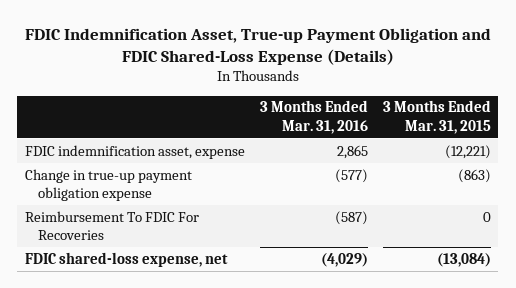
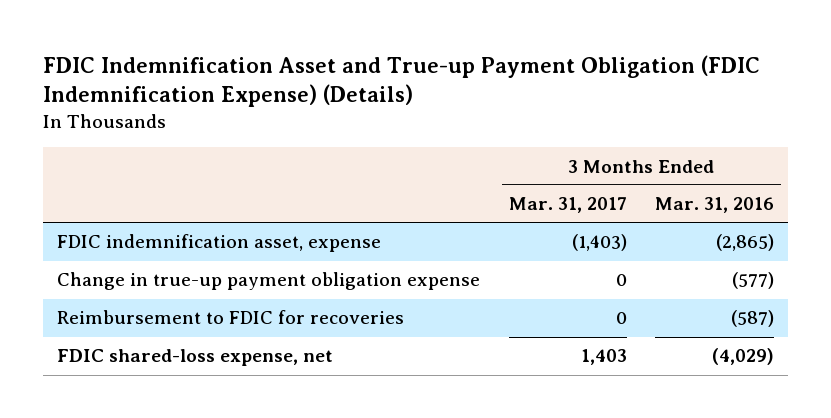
[24,27,491,65] FDIC Indemnification Asset, True-up Payment Obligation and FDIC Shared-Loss Expense (Details) -> [43,54,761,108] FDIC Indemnification Asset and True-up Payment Obligation (FDIC Indemnification Expense) (Details)
[382,100,491,134] 3 Months Ended Mar. 31, 2015 -> none
none -> [508,197,627,214] Mar. 31, 2017
[336,144,368,159] 2,865 -> [715,234,774,252] (2,865)
[24,210,199,241] Reimbursement To FDIC For Recoveries -> [57,310,405,325] Reimbursement to FDIC for recoveries

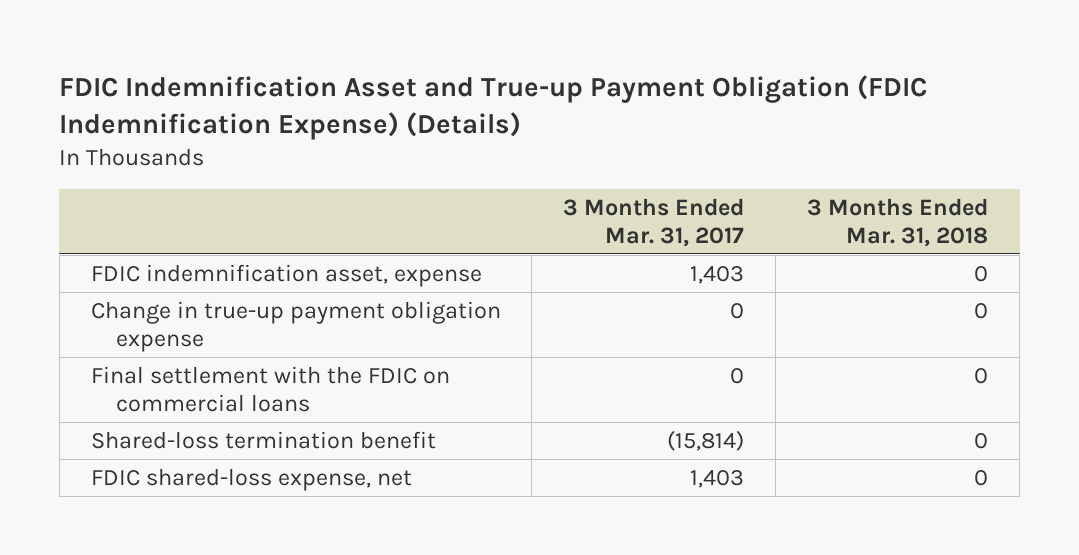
[654,197,774,214] Mar. 31, 2016 -> none
none -> [807,197,989,247] 3 Months Ended Mar. 31, 2018
[571,234,627,252] (1,403) -> [690,266,745,285] 1,403
[57,310,405,325] Reimbursement to FDIC for recoveries -> none
none -> [90,366,450,412] Final settlement with the FDIC on commercial loans
none -> [90,431,436,450] Shared-loss termination benefit

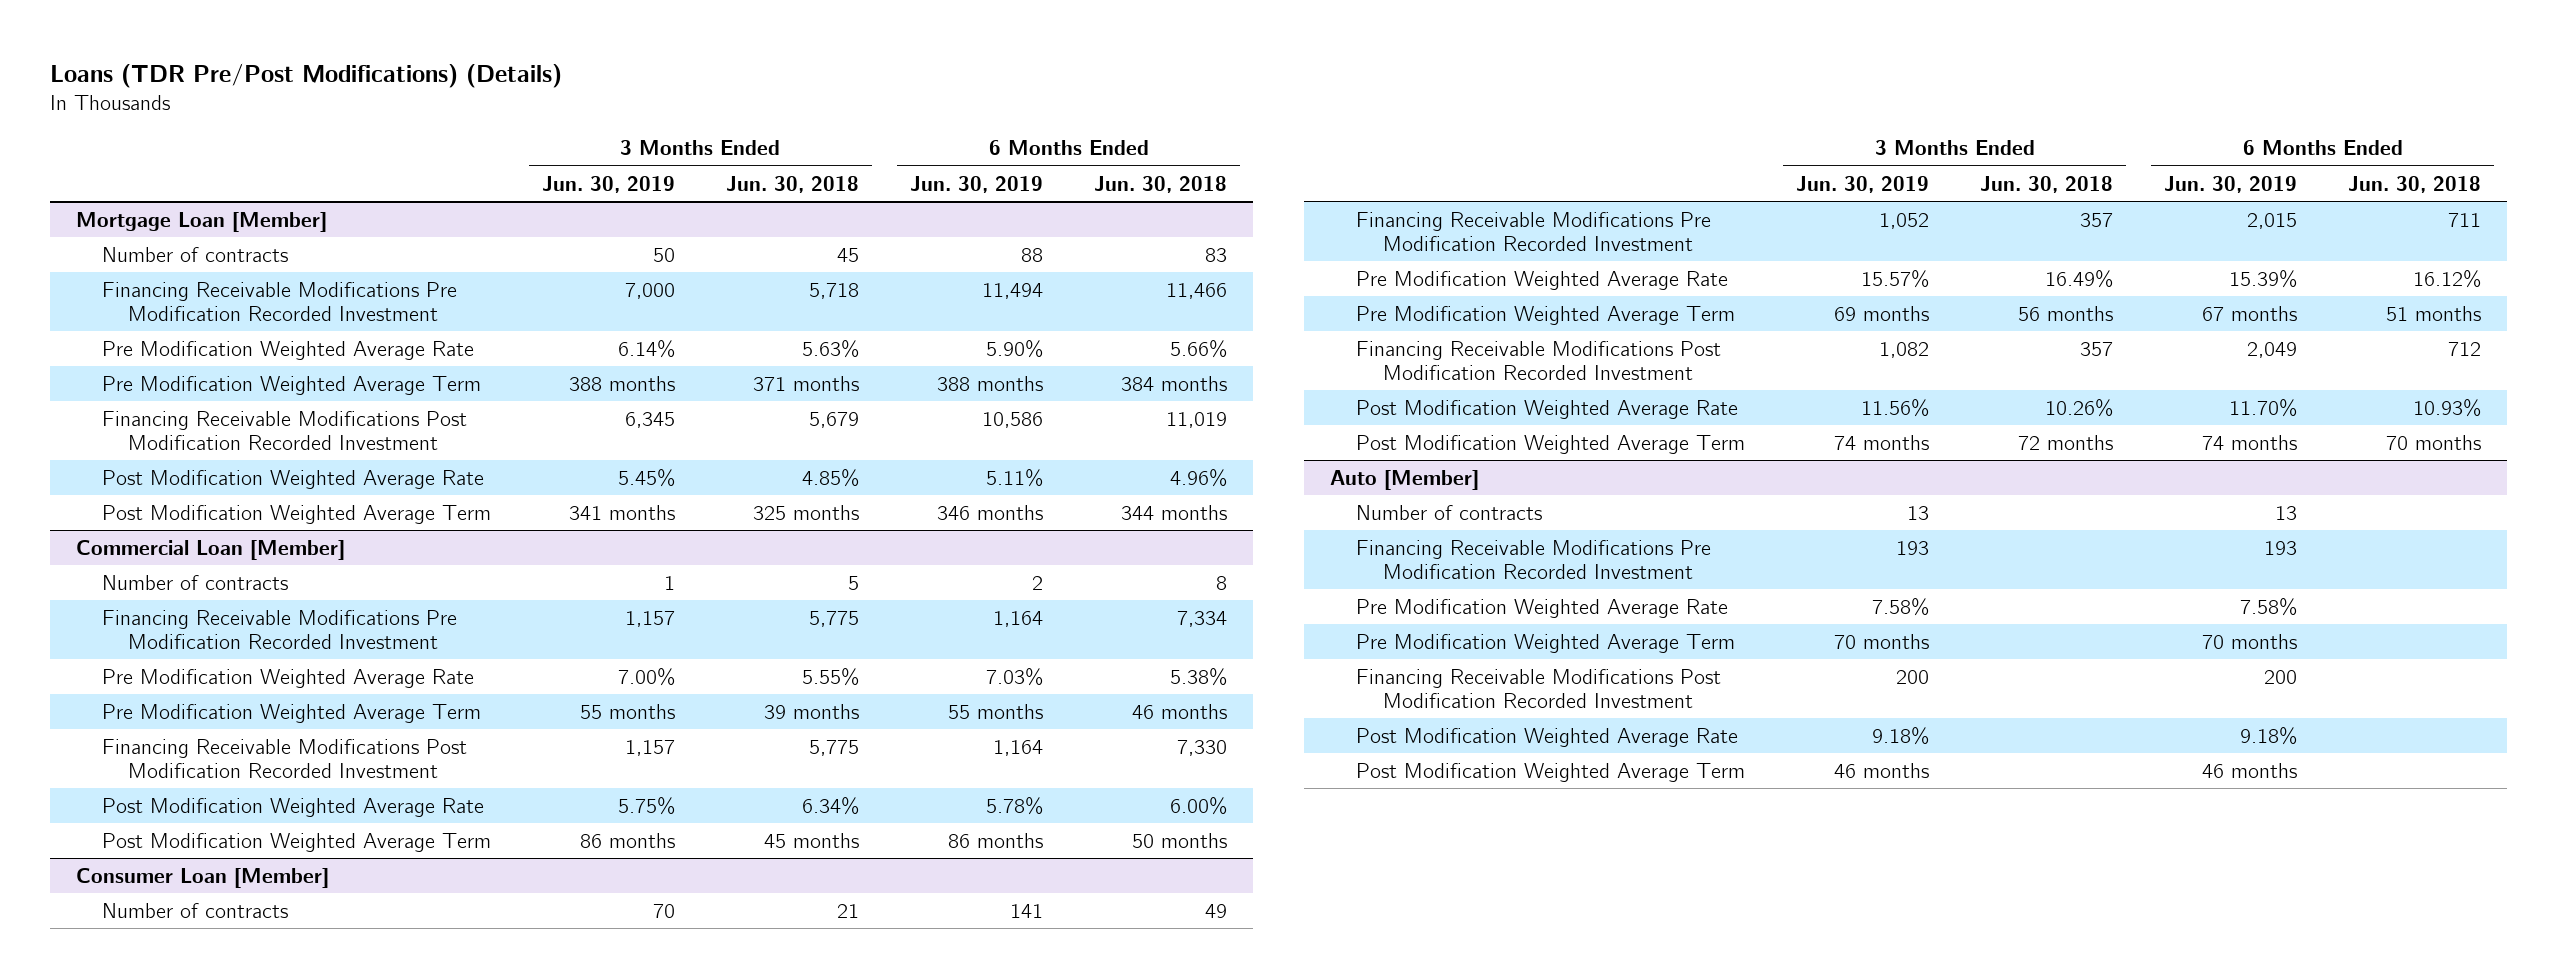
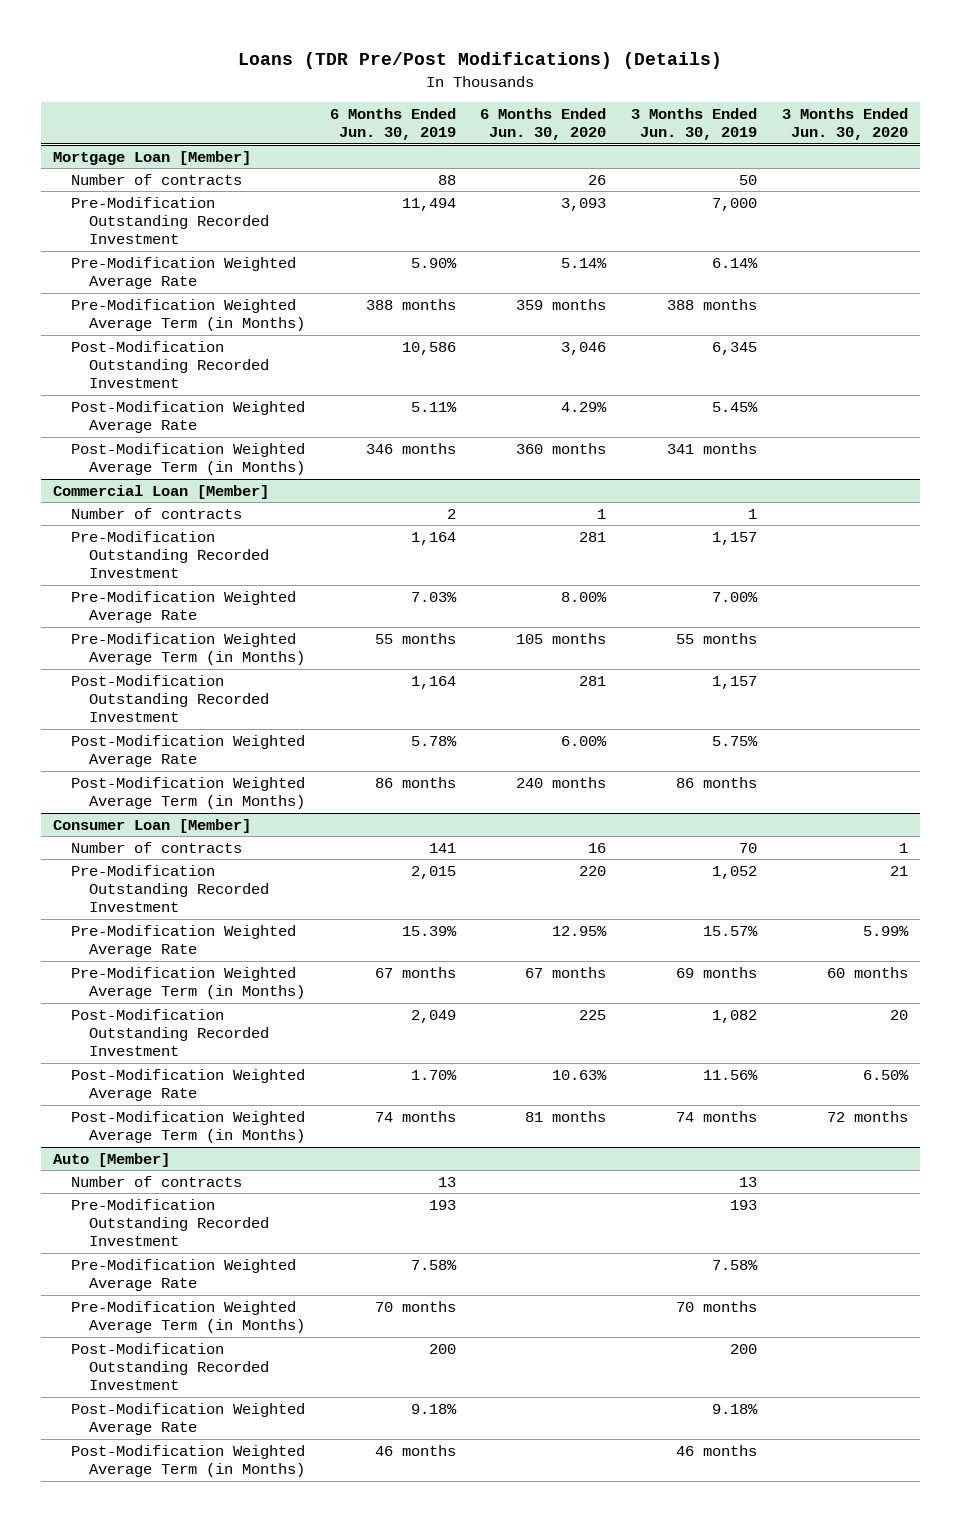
[726,175,860,193] Jun. 30, 2018 -> none
[1094,175,1228,193] Jun. 30, 2018 -> none
none -> [480,108,607,141] 6 Months Ended Jun. 30, 2020
none -> [781,108,908,141] 3 Months Ended Jun. 30, 2020
[101,281,457,321] Financing Receivable Modifications Pre Modification Recorded Investment -> [70,196,269,245] Pre-Modification Outstanding Recorded Investment
[101,340,474,360] Pre Modification Weighted Average Rate -> [70,256,296,290] Pre-Modification Weighted Average Rate
[101,375,481,395] Pre Modification Weighted Average Term -> [70,298,305,332] Pre-Modification Weighted Average Term (in Months)
[101,410,467,450] Financing Receivable Modifications Post Modification Recorded Investment -> [70,340,269,389] Post-Modification Outstanding Recorded Investment
[101,469,484,489] Post Modification Weighted Average Rate -> [70,400,305,434] Post-Modification Weighted Average Rate
[101,504,491,524] Post Modification Weighted Average Term -> [70,442,305,476] Post-Modification Weighted Average Term (in Months)
[101,609,457,649] Financing Receivable Modifications Pre Modification Recorded Investment -> [70,530,269,579] Pre-Modification Outstanding Recorded Investment
[101,668,474,688] Pre Modification Weighted Average Rate -> [70,590,296,624] Pre-Modification Weighted Average Rate
[101,703,481,723] Pre Modification Weighted Average Term -> [70,632,305,666] Pre-Modification Weighted Average Term (in Months)
[101,738,467,778] Financing Receivable Modifications Post Modification Recorded Investment -> [70,674,269,723] Post-Modification Outstanding Recorded Investment
[101,797,484,817] Post Modification Weighted Average Rate -> [70,734,305,768] Post-Modification Weighted Average Rate
[101,832,491,852] Post Modification Weighted Average Term -> [70,776,305,810] Post-Modification Weighted Average Term (in Months)
[1356,211,1712,251] Financing Receivable Modifications Pre Modification Recorded Investment -> [70,864,269,913] Pre-Modification Outstanding Recorded Investment
[1356,270,1729,290] Pre Modification Weighted Average Rate -> [70,924,296,958] Pre-Modification Weighted Average Rate
[1356,305,1736,325] Pre Modification Weighted Average Term -> [70,966,305,1000] Pre-Modification Weighted Average Term (in Months)
[1356,340,1722,380] Financing Receivable Modifications Post Modification Recorded Investment -> [70,1008,269,1057] Post-Modification Outstanding Recorded Investment
[1356,399,1739,419] Post Modification Weighted Average Rate -> [70,1068,305,1102] Post-Modification Weighted Average Rate
[2229,398,2298,417] 11.70% -> [410,1069,457,1080] 1.70%
[1356,434,1746,454] Post Modification Weighted Average Term -> [70,1110,305,1144] Post-Modification Weighted Average Term (in Months)
[1356,539,1712,579] Financing Receivable Modifications Pre Modification Recorded Investment -> [70,1198,269,1247] Pre-Modification Outstanding Recorded Investment
[1356,598,1729,618] Pre Modification Weighted Average Rate -> [70,1258,296,1292] Pre-Modification Weighted Average Rate
[1356,633,1736,653] Pre Modification Weighted Average Term -> [70,1300,305,1334] Pre-Modification Weighted Average Term (in Months)
[1356,668,1722,708] Financing Receivable Modifications Post Modification Recorded Investment -> [70,1342,269,1391] Post-Modification Outstanding Recorded Investment
[1356,727,1739,747] Post Modification Weighted Average Rate -> [70,1402,305,1436] Post-Modification Weighted Average Rate
[1356,762,1746,782] Post Modification Weighted Average Term -> [70,1444,305,1478] Post-Modification Weighted Average Term (in Months)

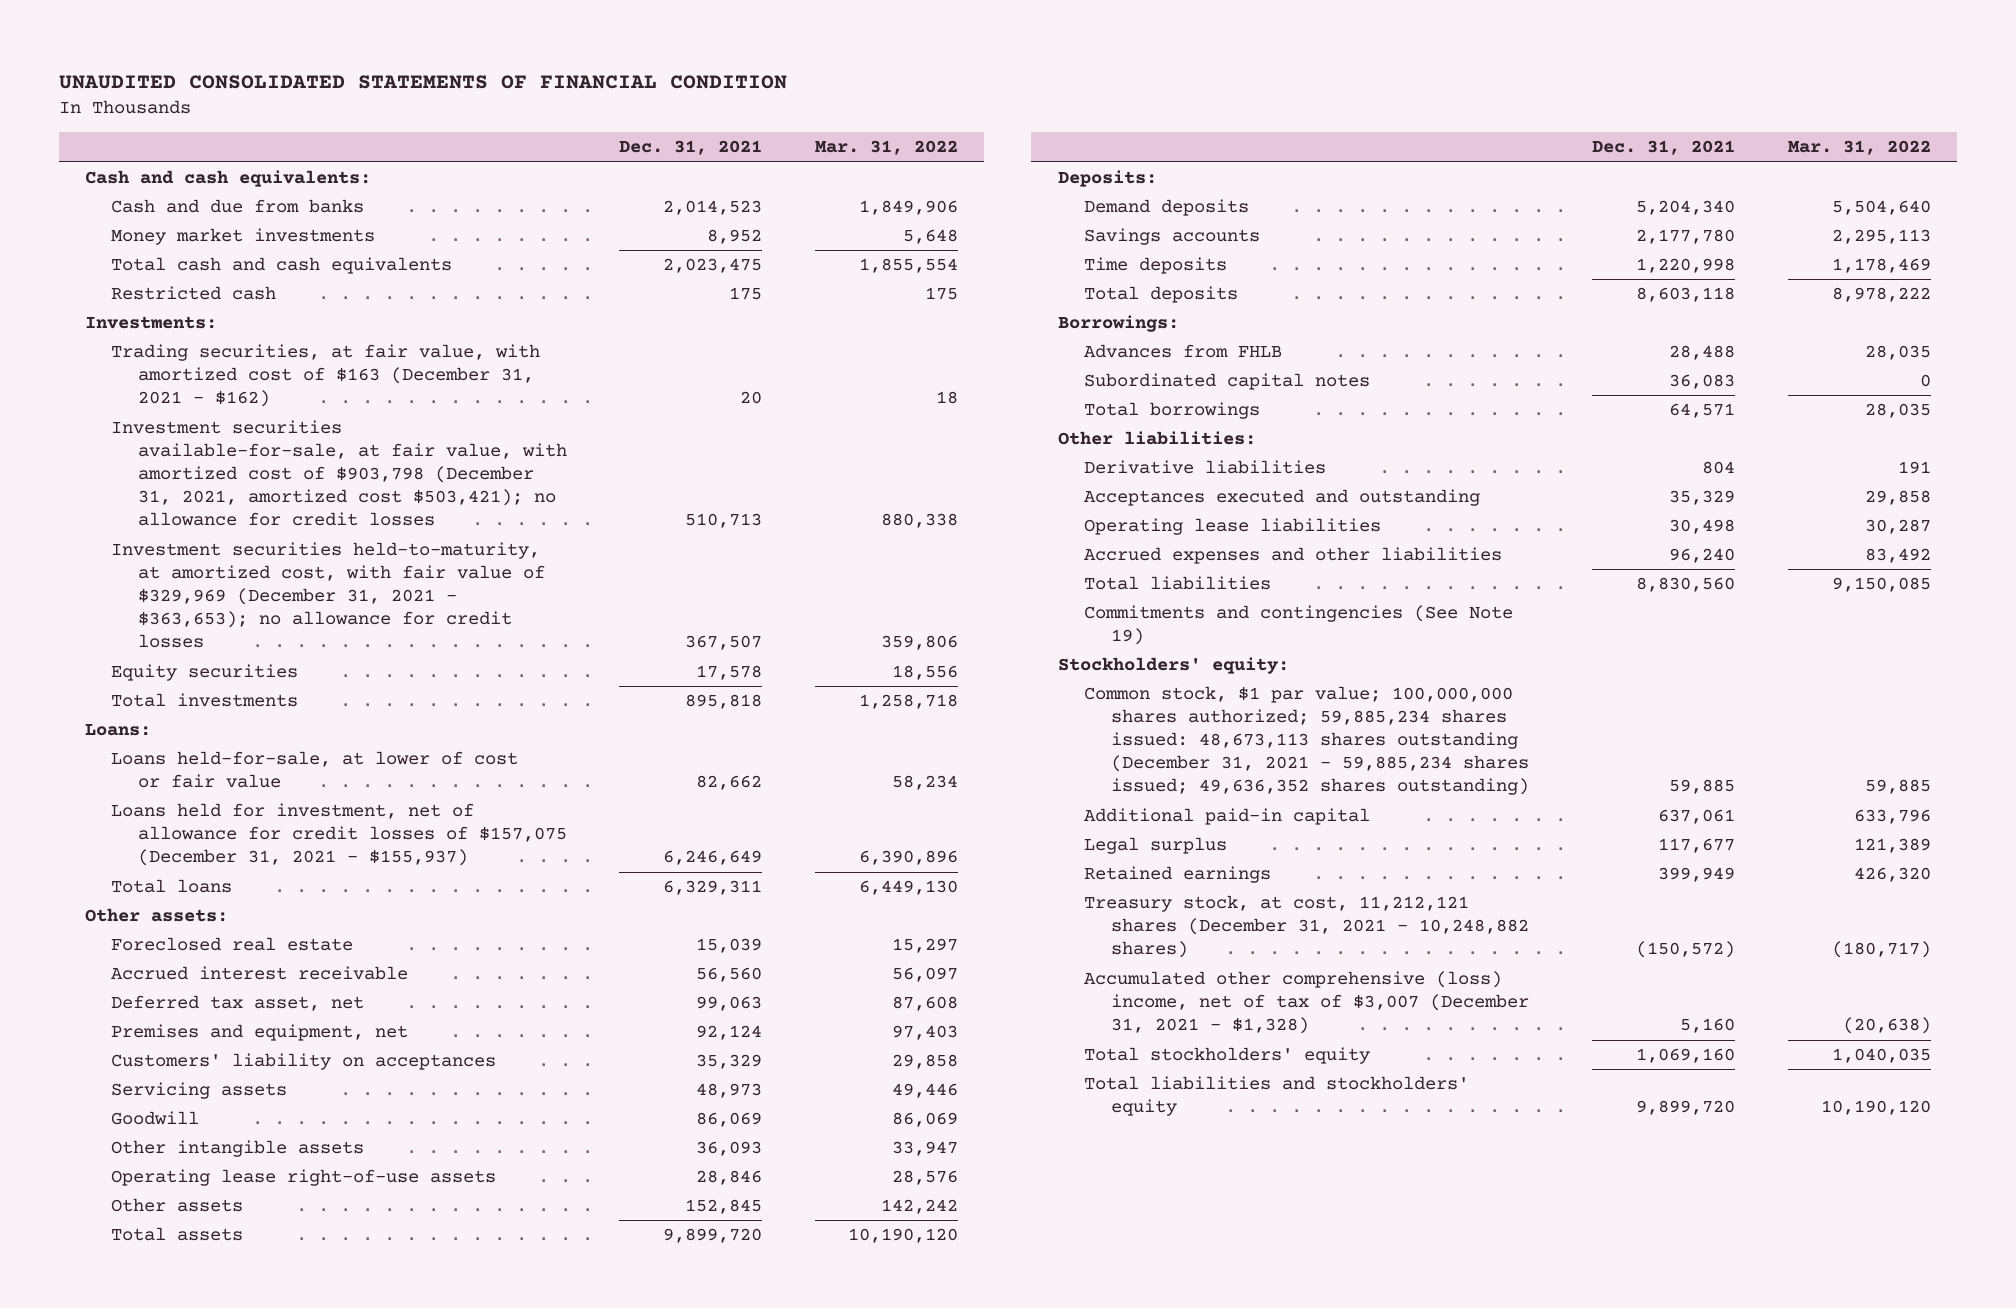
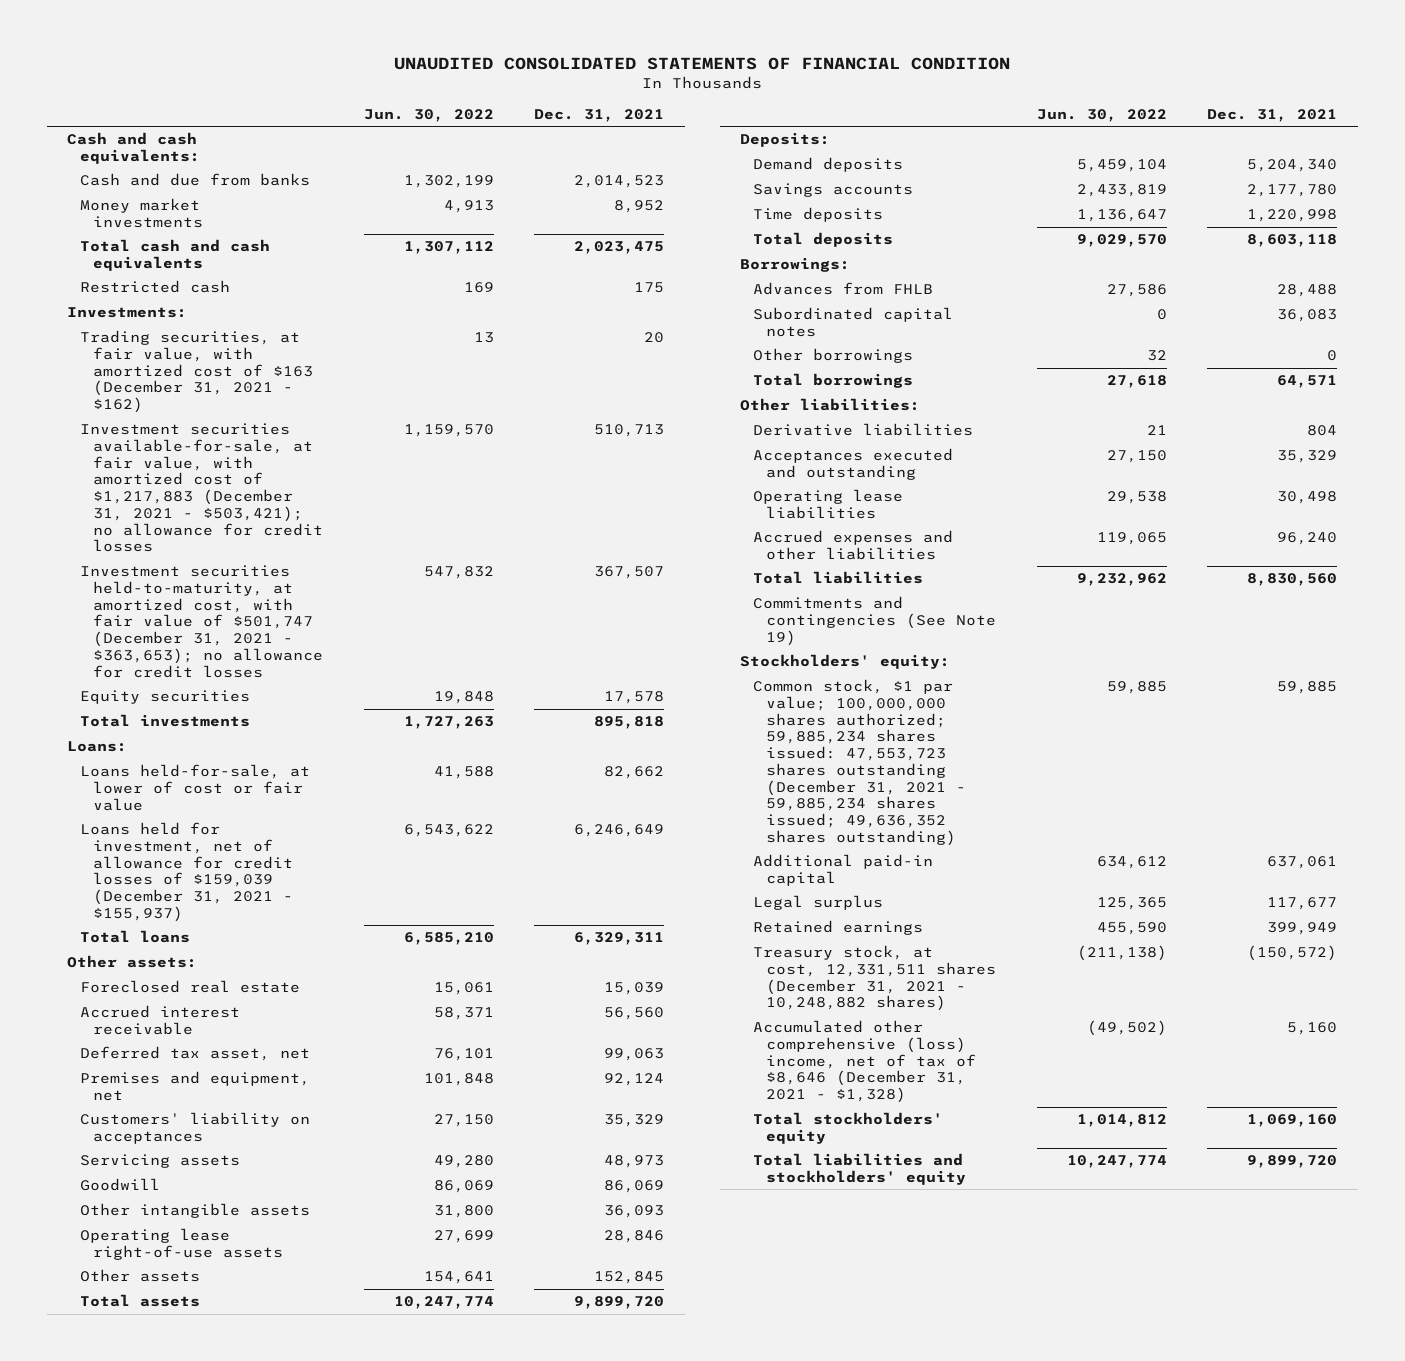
[814,140,958,156] Mar. 31, 2022 -> none
none -> [363,109,494,123] Jun. 30, 2022
[111,420,567,527] Investment securities available-for-sale, at fair value, with amortized cost of $903,798 (December 31, 2021, amortized cost $503,421); no allowance for credit losses -> [80,423,323,553] Investment securities available-for-sale, at fair value, with amortized cost of $1,217,883 (December 31, 2021 - $503,421); no allowance for credit losses
[111,542,545,649] Investment securities held-to-maturity, at amortized cost, with fair value of $329,969 (December 31, 2021 - $363,653); no allowance for credit losses -> [80,565,323,678] Investment securities held-to-maturity, at amortized cost, with fair value of $501,747 (December 31, 2021 - $363,653); no allowance for credit losses
[111,803,567,867] Loans held for investment, net of allowance for credit losses of $157,075 (December 31, 2021 - $155,937) -> [80,822,293,922] Loans held for investment, net of allowance for credit losses of $159,039 (December 31, 2021 - $155,937)
none -> [753,348,914,364] Other borrowings
[1084,686,1529,796] Common stock, $1 par value; 100,000,000 shares authorized; 59,885,234 shares issued: 48,673,113 shares outstanding (December 31, 2021 - 59,885,234 shares issued; 49,636,352 shares outstanding) -> [753,679,966,846] Common stock, $1 par value; 100,000,000 shares authorized; 59,885,234 shares issued: 47,553,723 shares outstanding (December 31, 2021 - 59,885,234 shares issued; 49,636,352 shares outstanding)
[1084,895,1529,959] Treasury stock, at cost, 11,212,121 shares (December 31, 2021 - 10,248,882 shares) -> [753,945,996,1012] Treasury stock, at cost, 12,331,511 shares (December 31, 2021 - 10,248,882 shares)
[1084,971,1529,1035] Accumulated other comprehensive (loss) income, net of tax of $3,007 (December 31, 2021 - $1,328) -> [753,1020,976,1104] Accumulated other comprehensive (loss) income, net of tax of $8,646 (December 31, 2021 - $1,328)

